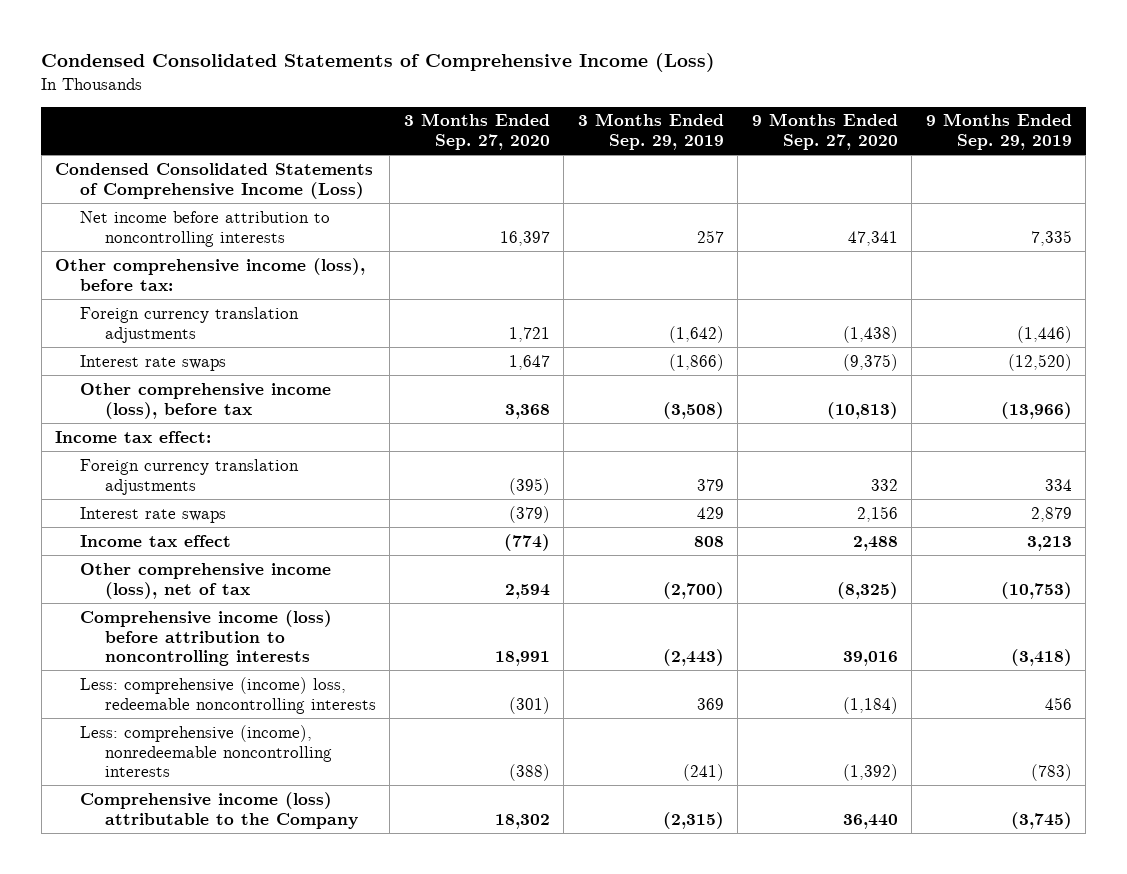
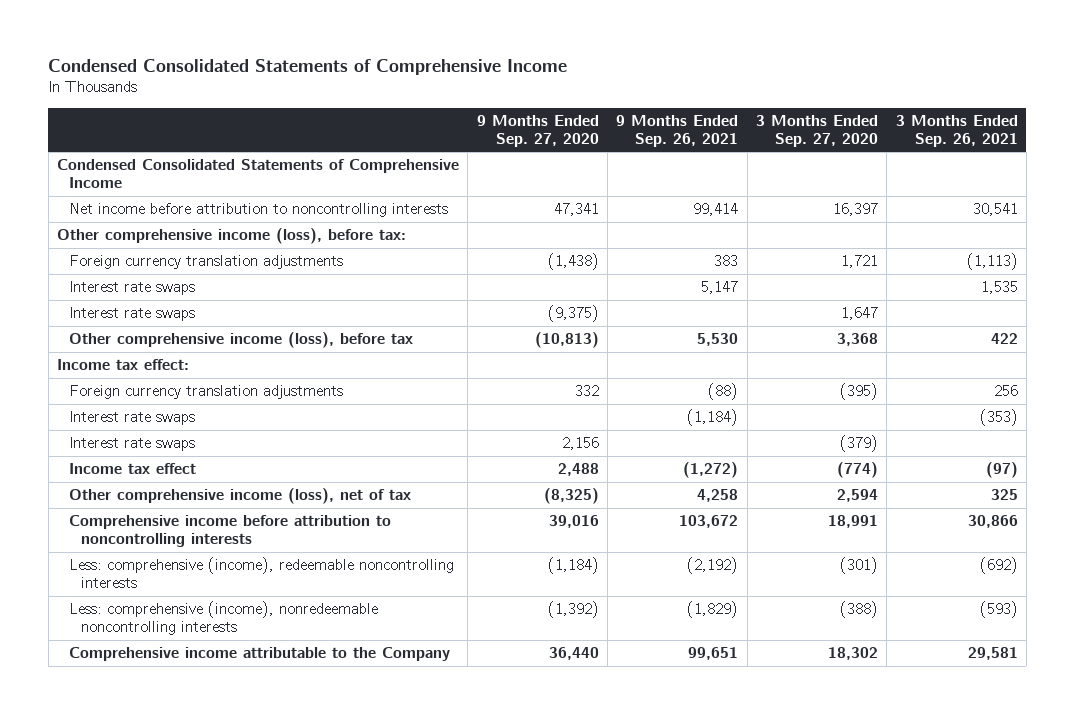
[41,53,716,73] Condensed Consolidated Statements of Comprehensive Income (Loss) -> [48,58,568,75] Condensed Consolidated Statements of Comprehensive Income
[577,113,724,151] 3 Months Ended Sep. 29, 2019 -> none
[925,113,1072,151] 9 Months Ended Sep. 29, 2019 -> none
none -> [616,114,739,147] 9 Months Ended Sep. 26, 2021
none -> [895,114,1018,147] 3 Months Ended Sep. 26, 2021
[55,162,374,199] Condensed Consolidated Statements of Comprehensive Income (Loss) -> [56,159,459,189] Condensed Consolidated Statements of Comprehensive Income
none -> [69,281,196,296] Interest rate swaps
none -> [69,411,196,426] Interest rate swaps
[80,609,333,667] Comprehensive income (loss) before attribution to noncontrolling interests -> [69,515,392,548] Comprehensive income before attribution to noncontrolling interests
[80,676,376,714] Less: comprehensive (income) loss, redeemable noncontrolling interests -> [69,557,455,589] Less: comprehensive (income), redeemable noncontrolling interests
[80,791,358,829] Comprehensive income (loss) attributable to the Company -> [69,647,451,662] Comprehensive income attributable to the Company

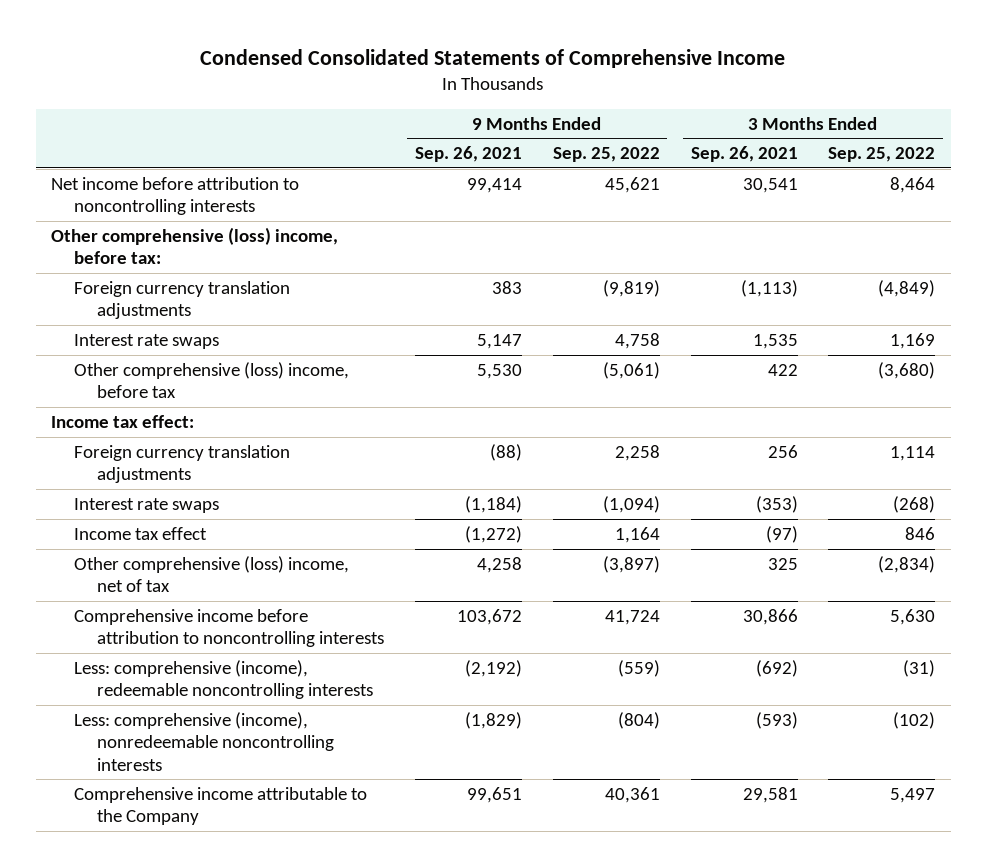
[476,114,599,147] 9 Months Ended Sep. 27, 2020 -> none
[755,114,878,147] 3 Months Ended Sep. 27, 2020 -> none
none -> [552,147,660,163] Sep. 25, 2022
none -> [828,147,936,163] Sep. 25, 2022
[56,159,459,189] Condensed Consolidated Statements of Comprehensive Income -> none
[56,228,406,245] Other comprehensive income (loss), before tax: -> [51,226,339,265] Other comprehensive (loss) income, before tax:
[69,307,196,322] Interest rate swaps -> none
[69,332,414,349] Other comprehensive income (loss), before tax -> [74,361,350,399] Other comprehensive (loss) income, before tax
[69,437,196,452] Interest rate swaps -> none
[69,488,412,505] Other comprehensive income (loss), net of tax -> [74,555,350,593] Other comprehensive (loss) income, net of tax

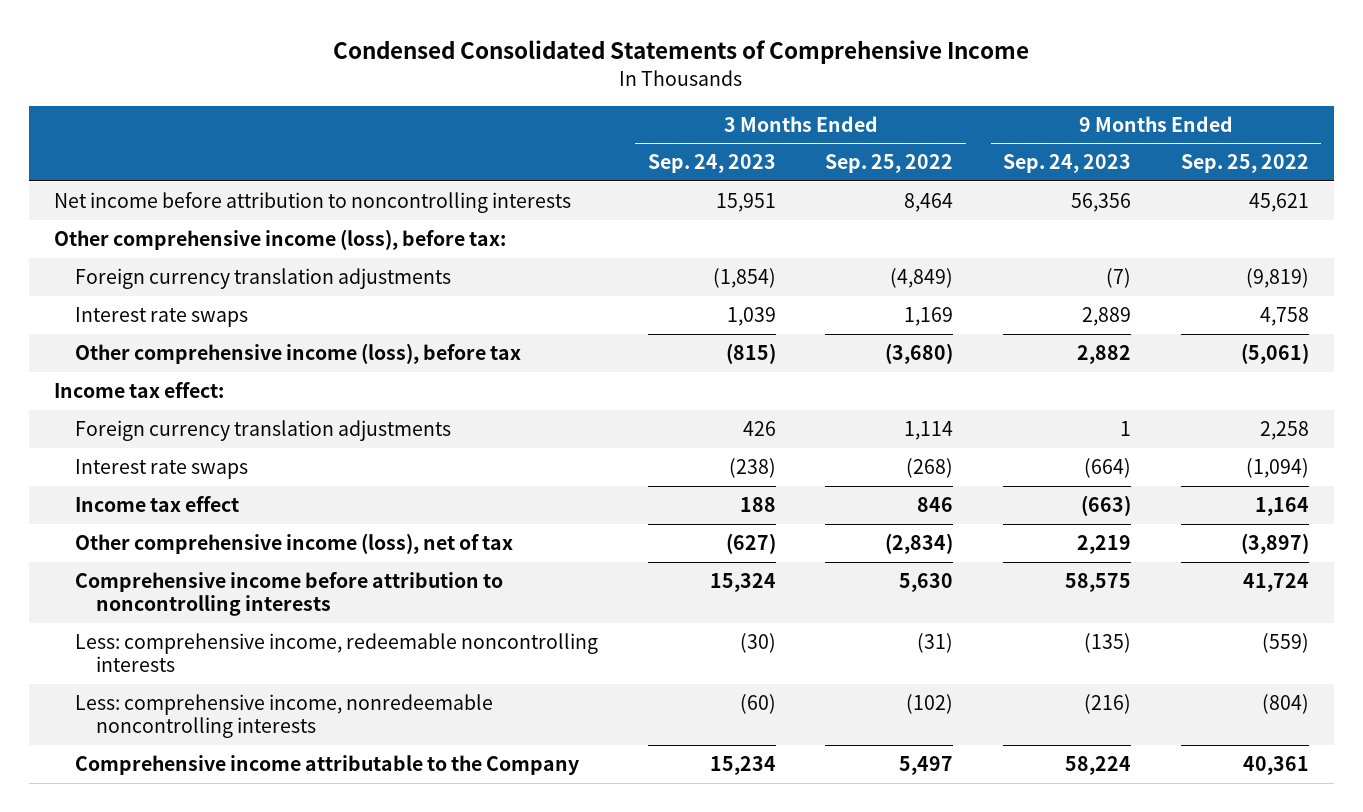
[414,146,522,163] Sep. 26, 2021 -> none
[690,146,798,163] Sep. 26, 2021 -> none
none -> [647,154,776,174] Sep. 24, 2023
none -> [1003,154,1132,174] Sep. 24, 2023
[51,226,339,265] Other comprehensive (loss) income, before tax: -> [53,229,506,251] Other comprehensive income (loss), before tax:
[74,361,350,399] Other comprehensive (loss) income, before tax -> [74,343,521,365] Other comprehensive income (loss), before tax
[74,555,350,593] Other comprehensive (loss) income, net of tax -> [74,533,513,555] Other comprehensive income (loss), net of tax
[74,659,373,700] Less: comprehensive (income), redeemable noncontrolling interests -> [74,633,598,673] Less: comprehensive income, redeemable noncontrolling interests
[74,711,334,771] Less: comprehensive (income), nonredeemable noncontrolling interests -> [74,694,493,739] Less: comprehensive income, nonredeemable noncontrolling interests

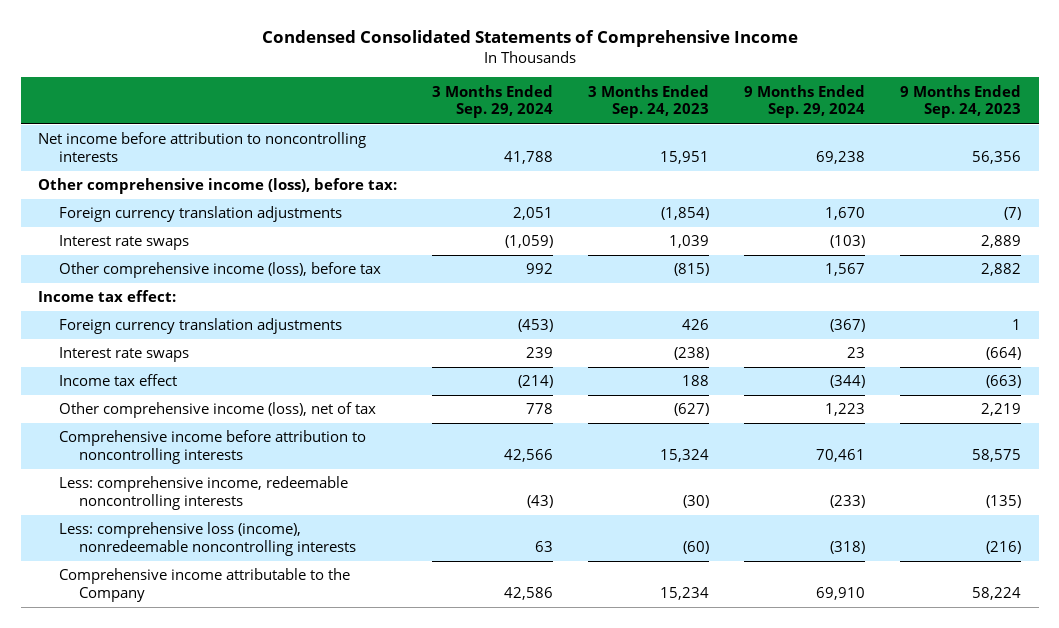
[825,154,954,174] Sep. 25, 2022 -> none
[1181,154,1310,174] Sep. 25, 2022 -> none
none -> [432,84,554,119] 3 Months Ended Sep. 29, 2024
none -> [744,84,866,119] 9 Months Ended Sep. 29, 2024
[74,694,493,739] Less: comprehensive income, nonredeemable noncontrolling interests -> [58,522,356,556] Less: comprehensive loss (income), nonredeemable noncontrolling interests

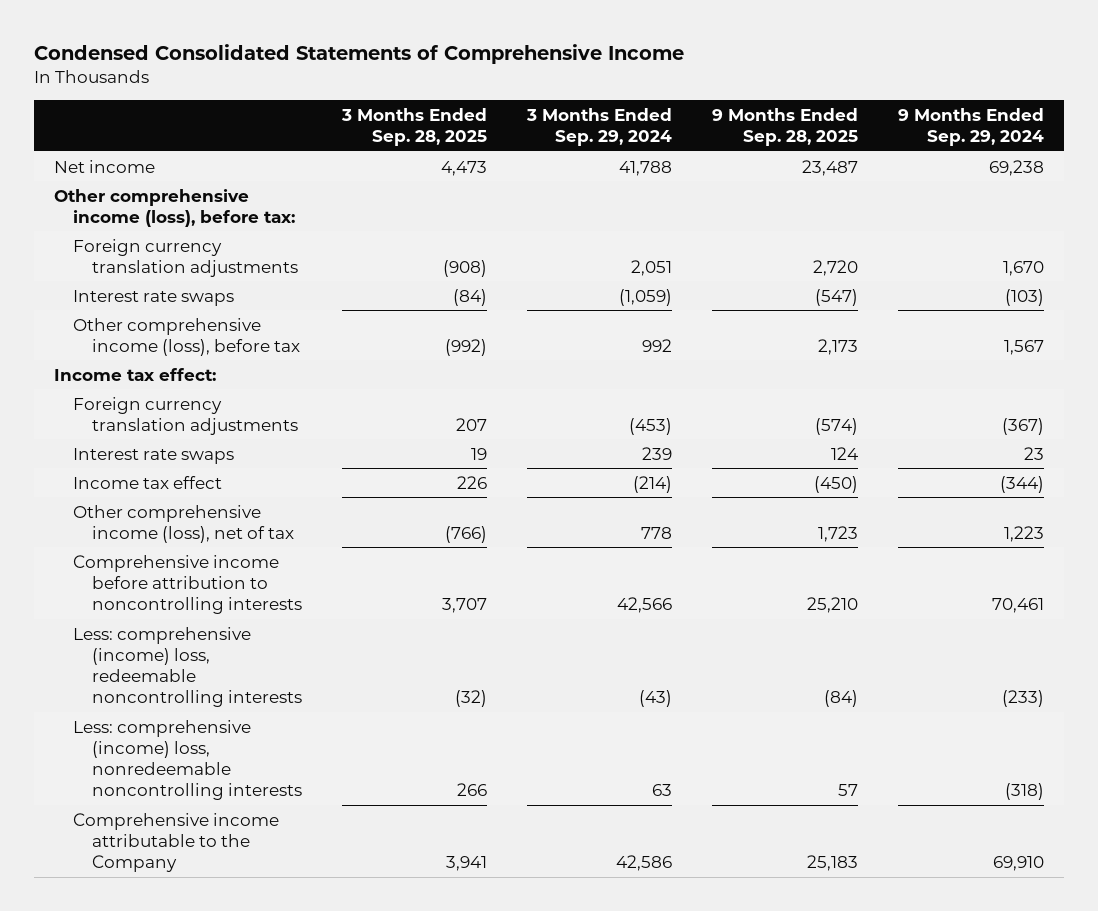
[588,84,710,119] 3 Months Ended Sep. 24, 2023 -> none
[900,84,1022,119] 9 Months Ended Sep. 24, 2023 -> none
none -> [341,107,488,147] 3 Months Ended Sep. 28, 2025
none -> [712,107,859,147] 9 Months Ended Sep. 28, 2025
[38,132,367,162] Net income before attribution to noncontrolling interests -> [53,159,155,173] Net income
[58,476,348,510] Less: comprehensive income, redeemable noncontrolling interests -> [73,626,303,708] Less: comprehensive (income) loss, redeemable noncontrolling interests
[58,522,356,556] Less: comprehensive loss (income), nonredeemable noncontrolling interests -> [73,719,303,801] Less: comprehensive (income) loss, nonredeemable noncontrolling interests

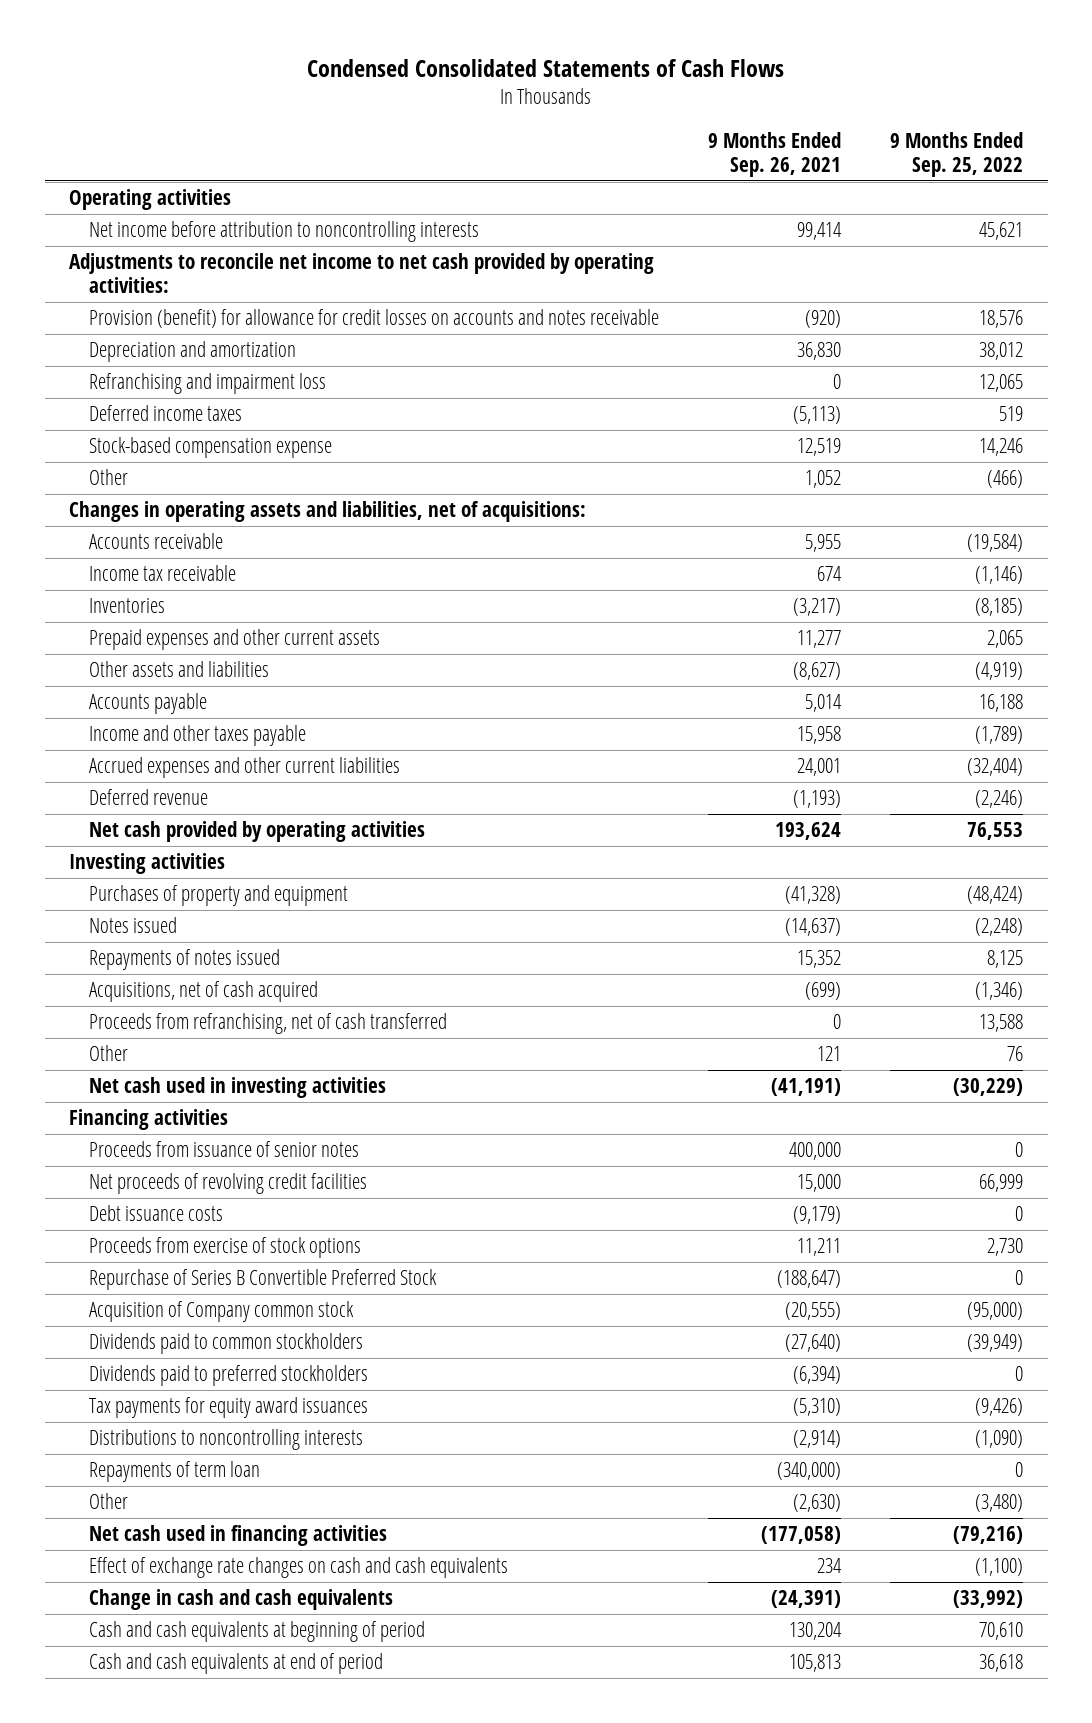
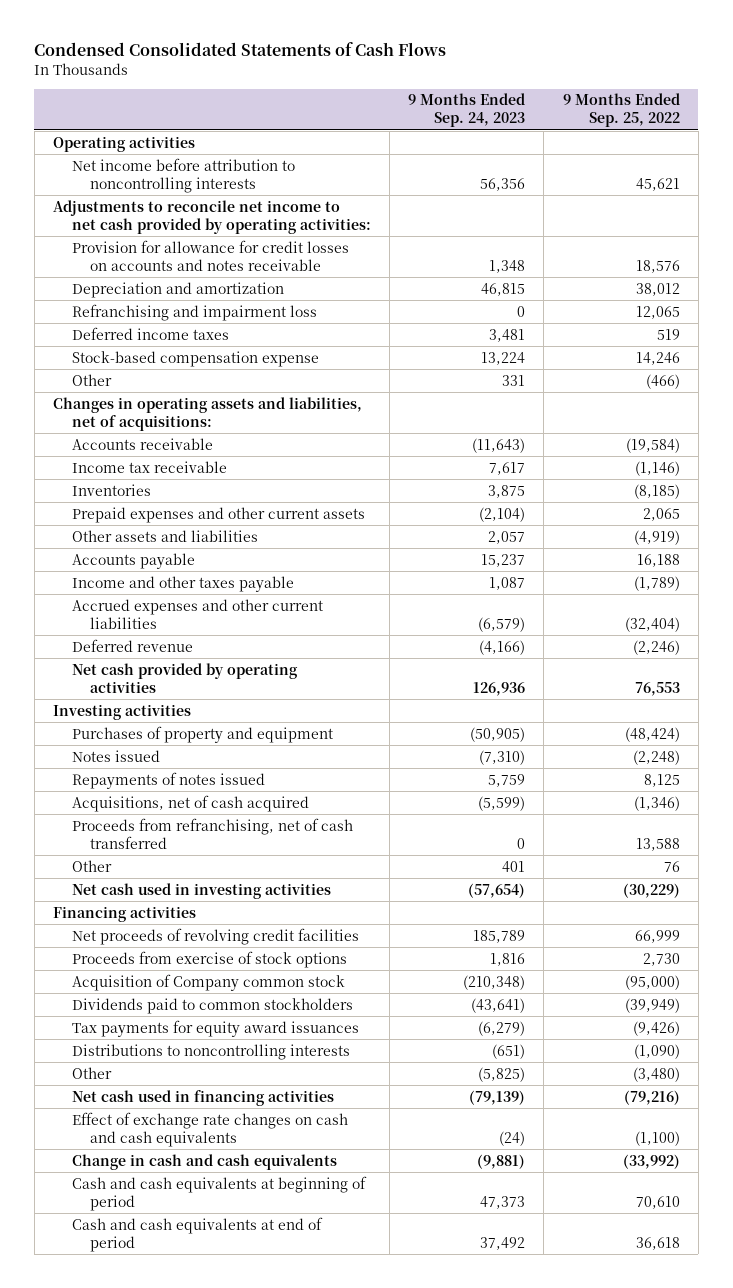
[708,132,842,178] 9 Months Ended Sep. 26, 2021 -> none
none -> [408,93,526,128] 9 Months Ended Sep. 24, 2023
[89,309,660,329] Provision (benefit) for allowance for credit losses on accounts and notes receivable -> [71,239,349,271] Provision for allowance for credit losses on accounts and notes receivable
[89,1141,360,1158] Proceeds from issuance of senior notes -> none
[89,1205,224,1222] Debt issuance costs -> none
[89,1269,438,1291] Repurchase of Series B Convertible Preferred Stock -> none
[89,1365,369,1387] Dividends paid to preferred stockholders -> none
[89,1461,261,1483] Repayments of term loan -> none

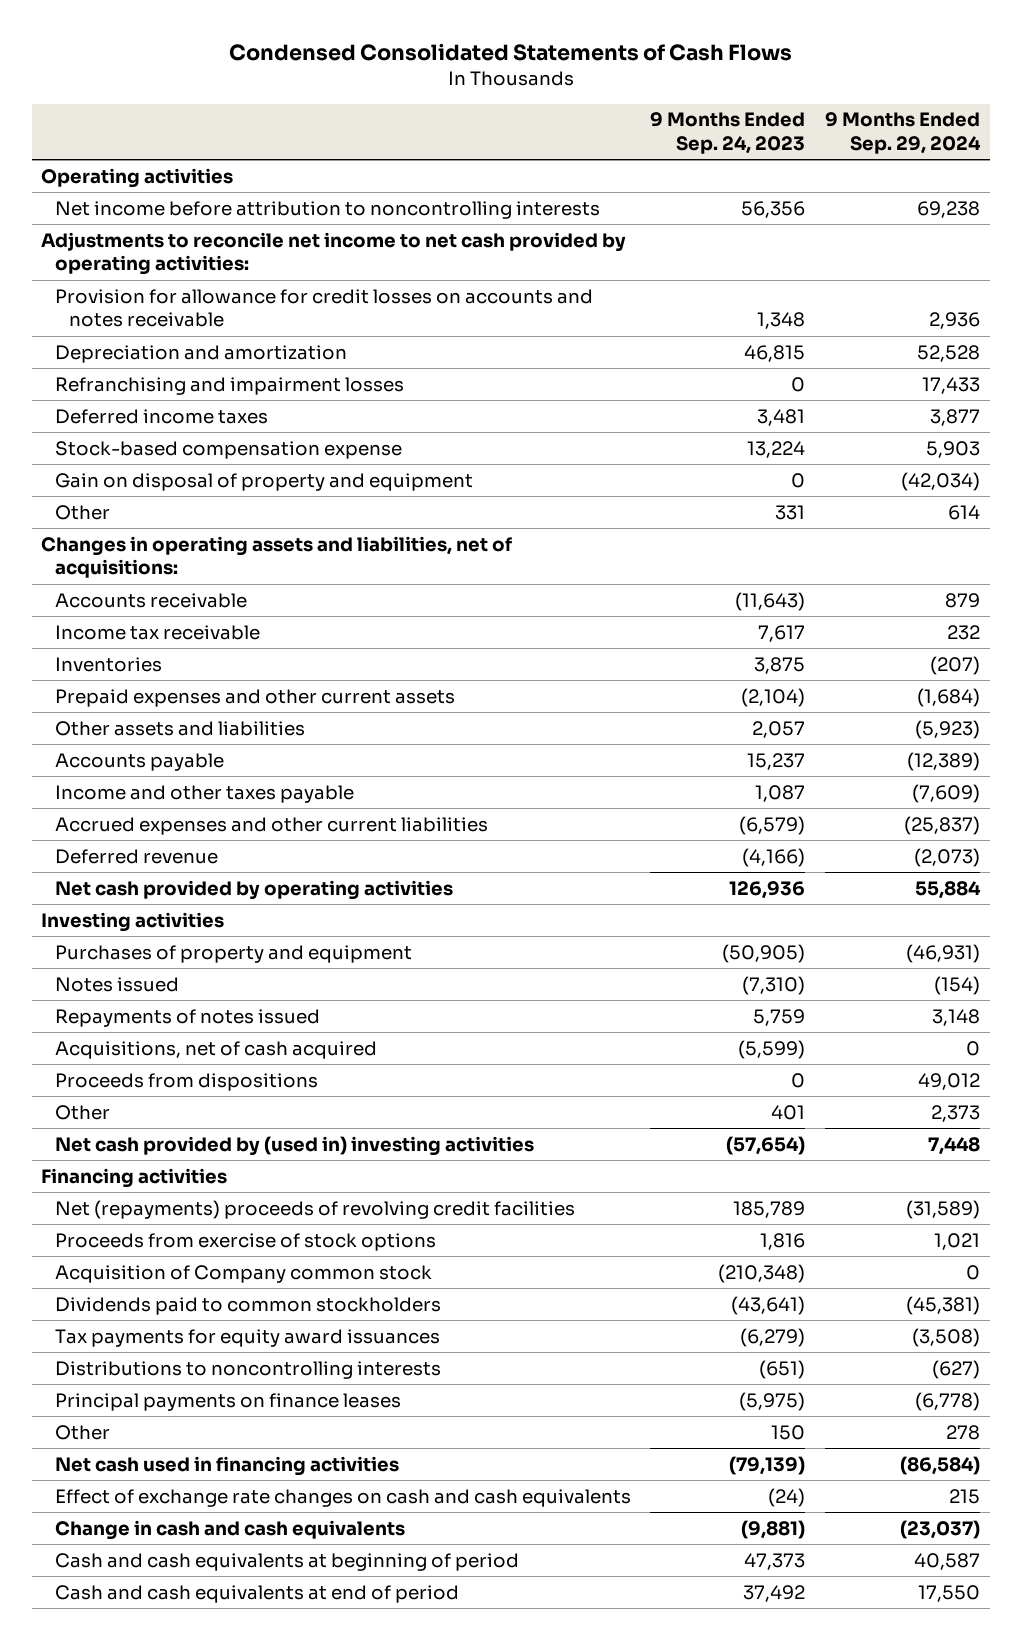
[562,93,680,128] 9 Months Ended Sep. 25, 2022 -> none
none -> [825,112,982,154] 9 Months Ended Sep. 29, 2024
[71,303,317,321] Refranchising and impairment loss -> [54,376,404,395] Refranchising and impairment losses
none -> [54,472,473,491] Gain on disposal of property and equipment
[71,817,353,849] Proceeds from refranchising, net of cash transferred -> [54,1072,318,1091] Proceeds from dispositions
[71,882,331,899] Net cash used in investing activities -> [54,1135,534,1156] Net cash provided by (used in) investing activities
[71,927,359,945] Net proceeds of revolving credit facilities -> [54,1199,575,1219] Net (repayments) proceeds of revolving credit facilities
none -> [54,1392,401,1411] Principal payments on finance leases
[478,1066,526,1082] (5,825) -> [771,1424,806,1440] 150

